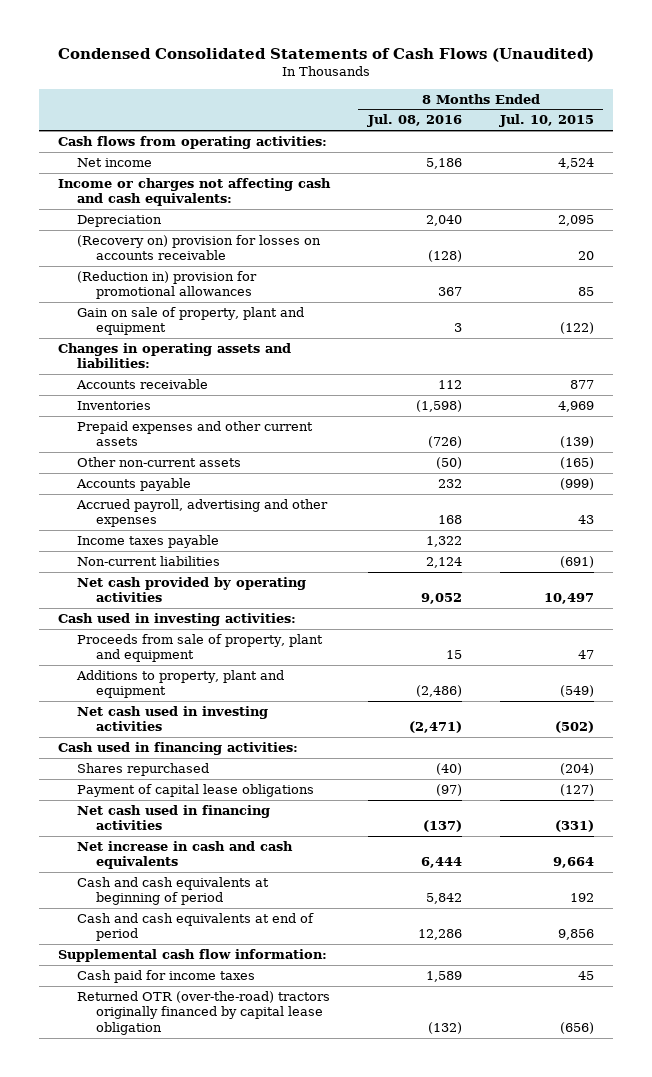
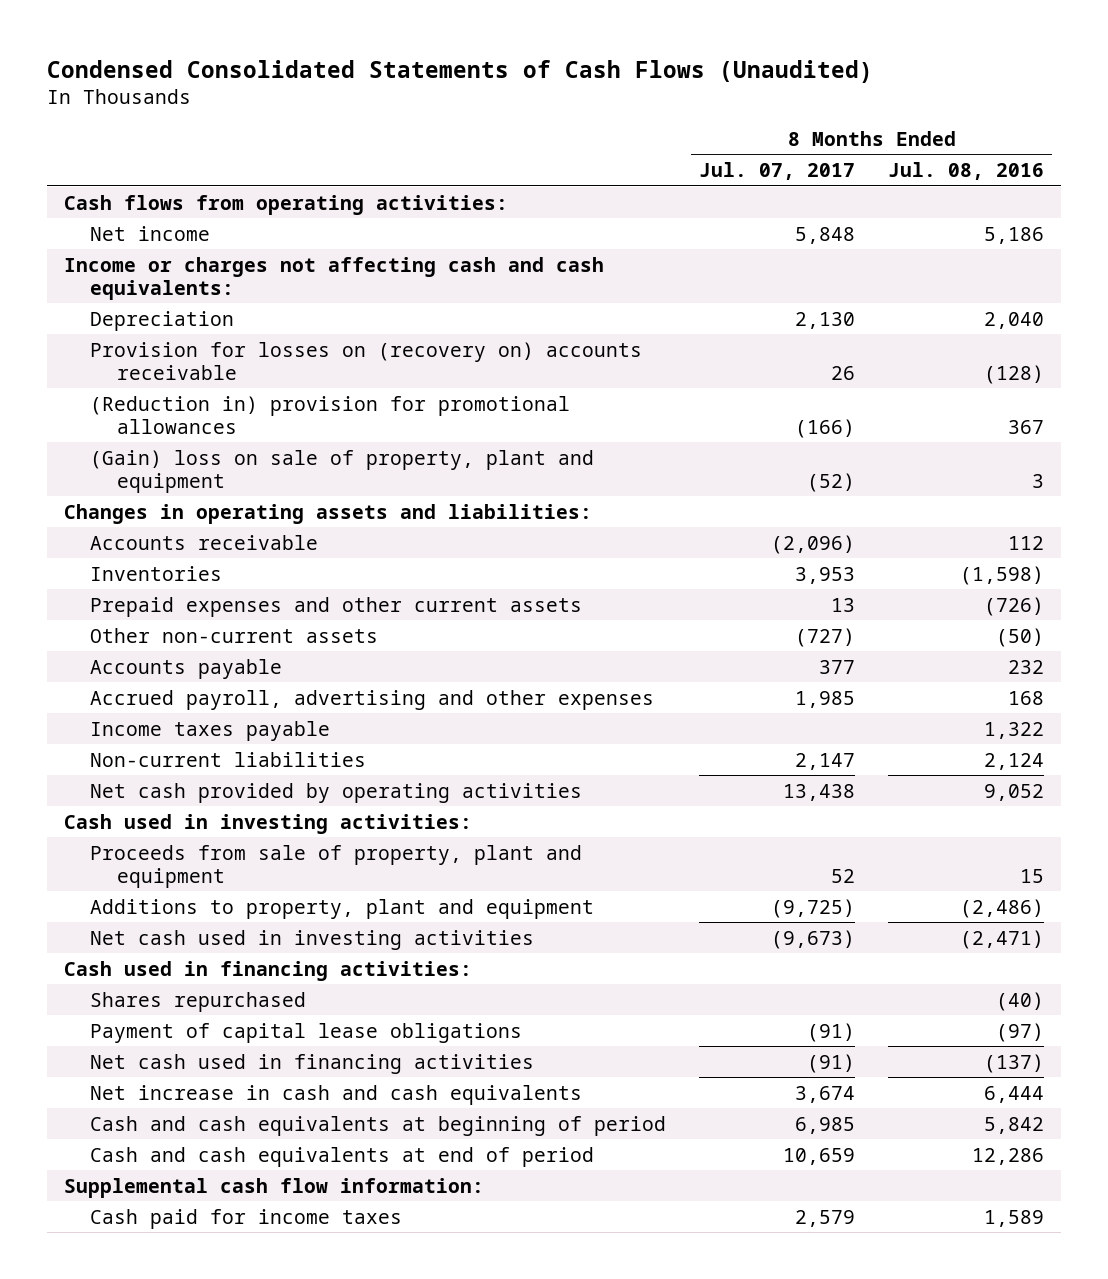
[498,114,594,128] Jul. 10, 2015 -> none
none -> [699,162,856,181] Jul. 07, 2017
[77,234,322,261] (Recovery on) provision for losses on accounts receivable -> [90,341,643,381] Provision for losses on (recovery on) accounts receivable
[77,306,305,336] Gain on sale of property, plant and equipment -> [90,449,595,494] (Gain) loss on sale of property, plant and equipment
[77,990,331,1035] Returned OTR (over-the-road) tractors originally financed by capital lease obligation -> none

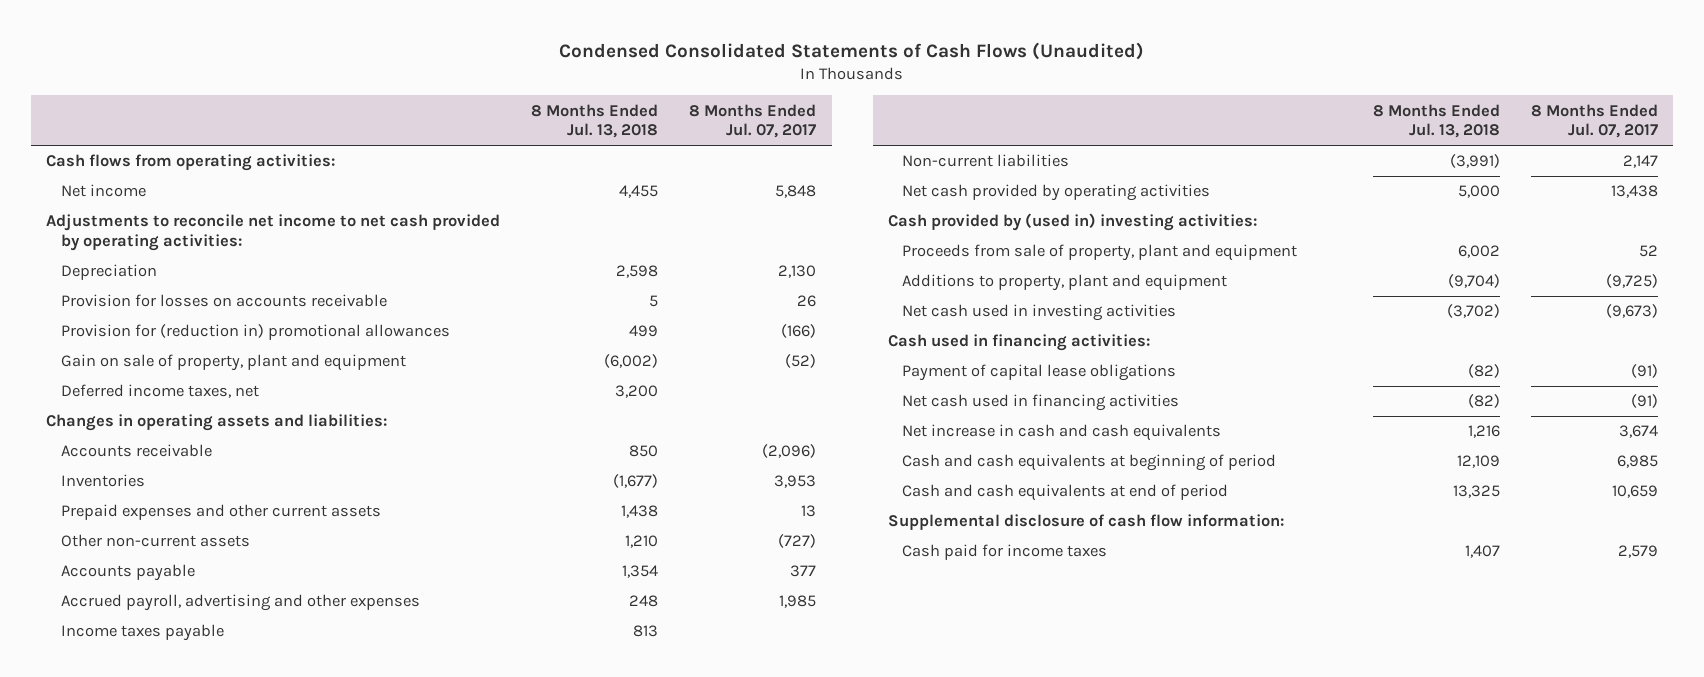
[888,162,1045,181] Jul. 08, 2016 -> none
none -> [531,103,659,139] 8 Months Ended Jul. 13, 2018
[63,256,604,301] Income or charges not affecting cash and cash equivalents: -> [46,214,501,252] Adjustments to reconcile net income to net cash provided by operating activities:
[90,341,643,381] Provision for losses on (recovery on) accounts receivable -> [60,294,387,308] Provision for losses on accounts receivable
[90,395,571,435] (Reduction in) provision for promotional allowances -> [60,324,450,341] Provision for (reduction in) promotional allowances
[90,449,595,494] (Gain) loss on sale of property, plant and equipment -> [60,354,406,372] Gain on sale of property, plant and equipment
none -> [60,384,259,399] Deferred income taxes, net
[63,813,472,834] Cash used in investing activities: -> [888,213,1258,232] Cash provided by (used in) investing activities:
[90,991,307,1012] Shares repurchased -> none
[63,1177,484,1198] Supplemental cash flow information: -> [888,514,1285,531] Supplemental disclosure of cash flow information:

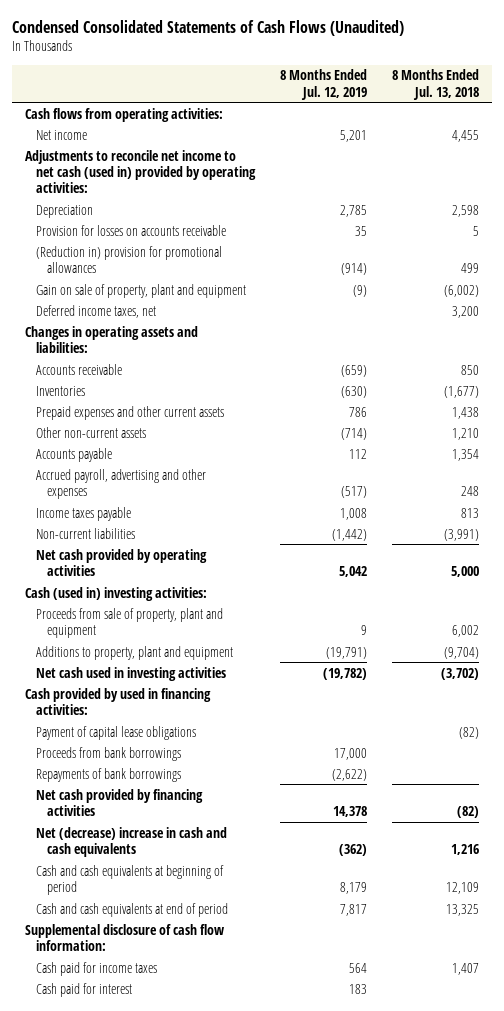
[689,103,817,139] 8 Months Ended Jul. 07, 2017 -> none
none -> [280,69,368,100] 8 Months Ended Jul. 12, 2019
[46,214,501,252] Adjustments to reconcile net income to net cash provided by operating activities: -> [24,149,257,194] Adjustments to reconcile net income to net cash (used in) provided by operating activities:
[60,324,450,341] Provision for (reduction in) promotional allowances -> [36,245,223,273] (Reduction in) provision for promotional allowances
[888,213,1258,232] Cash provided by (used in) investing activities: -> [24,586,207,601] Cash (used in) investing activities:
[888,334,1151,352] Cash used in financing activities: -> [24,687,211,715] Cash provided by used in financing activities:
none -> [36,746,182,761] Proceeds from bank borrowings
none -> [36,767,182,782] Repayments of bank borrowings
[902,394,1180,412] Net cash used in financing activities -> [36,788,204,816] Net cash provided by financing activities
[902,424,1222,442] Net increase in cash and cash equivalents -> [36,826,228,857] Net (decrease) increase in cash and cash equivalents
none -> [36,982,133,997] Cash paid for interest

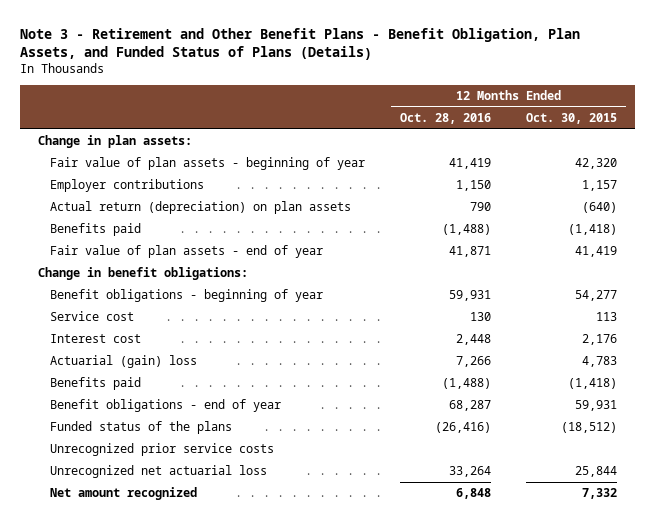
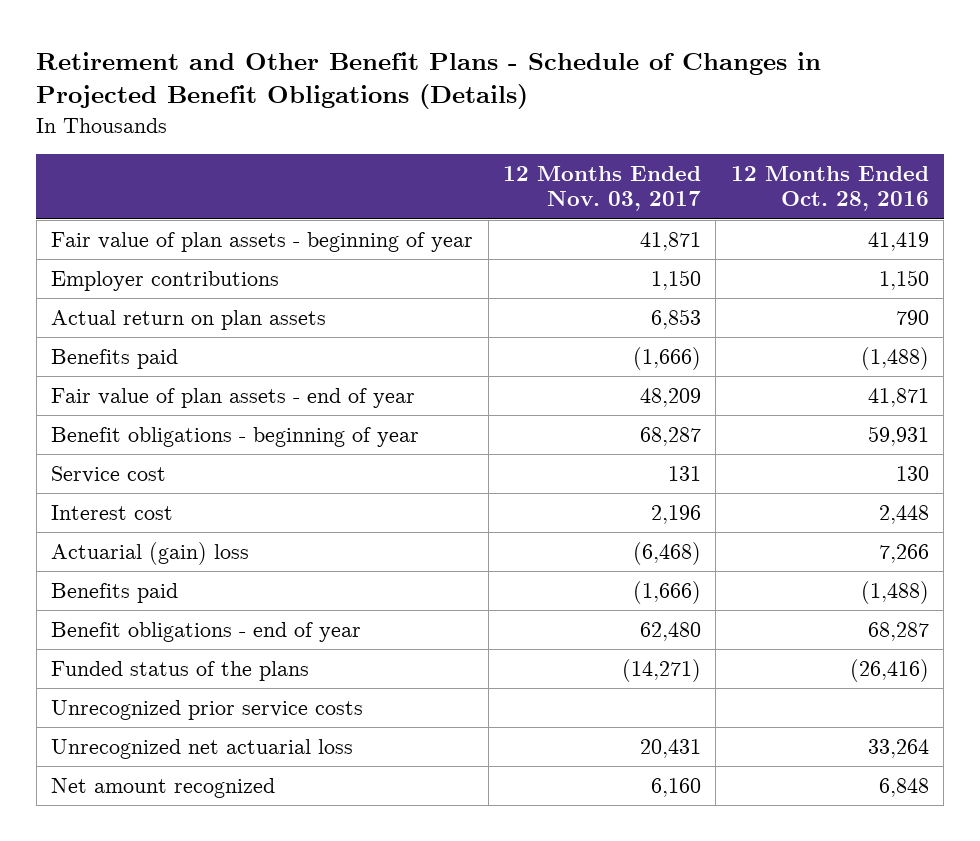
[20,27,581,61] Note 3 - Retirement and Other Benefit Plans - Benefit Obligation, Plan Assets, and Funded Status of Plans (Details) -> [36,51,822,110] Retirement and Other Benefit Plans - Schedule of Changes in Projected Benefit Obligations (Details)
[526,113,618,125] Oct. 30, 2015 -> none
none -> [502,166,701,212] 12 Months Ended Nov. 03, 2017
[38,135,193,149] Change in plan assets: -> none
[49,201,351,215] Actual return (depreciation) on plan assets -> [51,310,327,331] Actual return on plan assets
[38,267,249,281] Change in benefit obligations: -> none

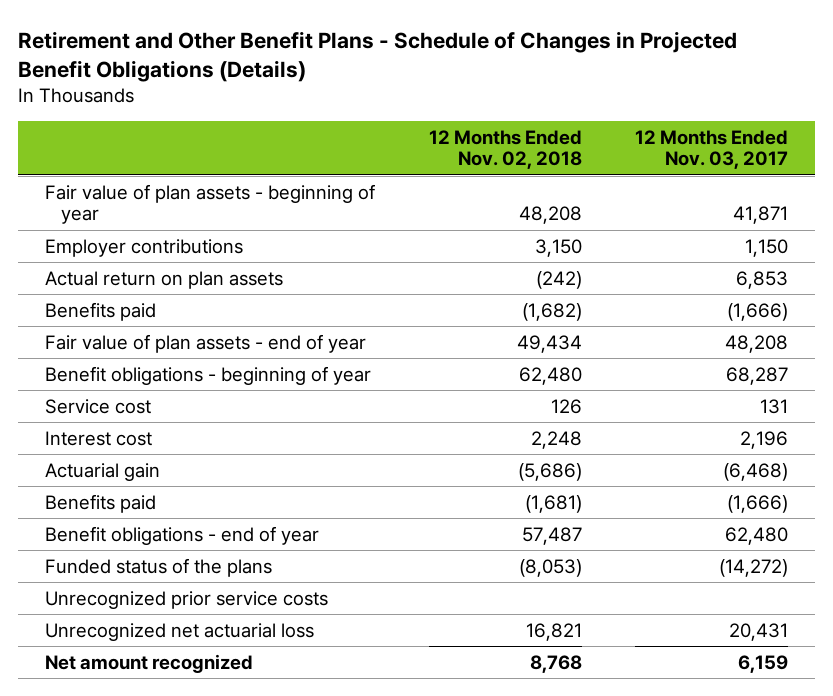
[730,166,929,212] 12 Months Ended Oct. 28, 2016 -> none
none -> [428,129,582,170] 12 Months Ended Nov. 02, 2018
[639,388,701,408] 48,209 -> [725,334,789,353] 48,208
[51,542,250,566] Actuarial (gain) loss -> [45,462,161,481] Actuarial gain
[621,659,701,683] (14,271) -> [719,558,789,577] (14,272)
[650,778,701,798] 6,160 -> [738,654,789,673] 6,159

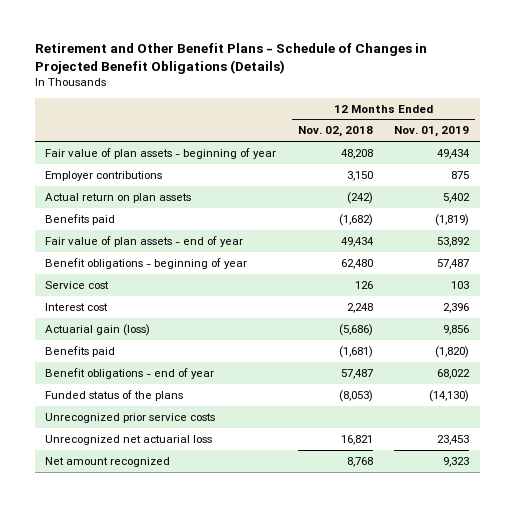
[635,129,789,170] 12 Months Ended Nov. 03, 2017 -> none
none -> [394,126,470,138] Nov. 01, 2019
[45,462,161,481] Actuarial gain -> [45,323,151,336] Actuarial gain (loss)

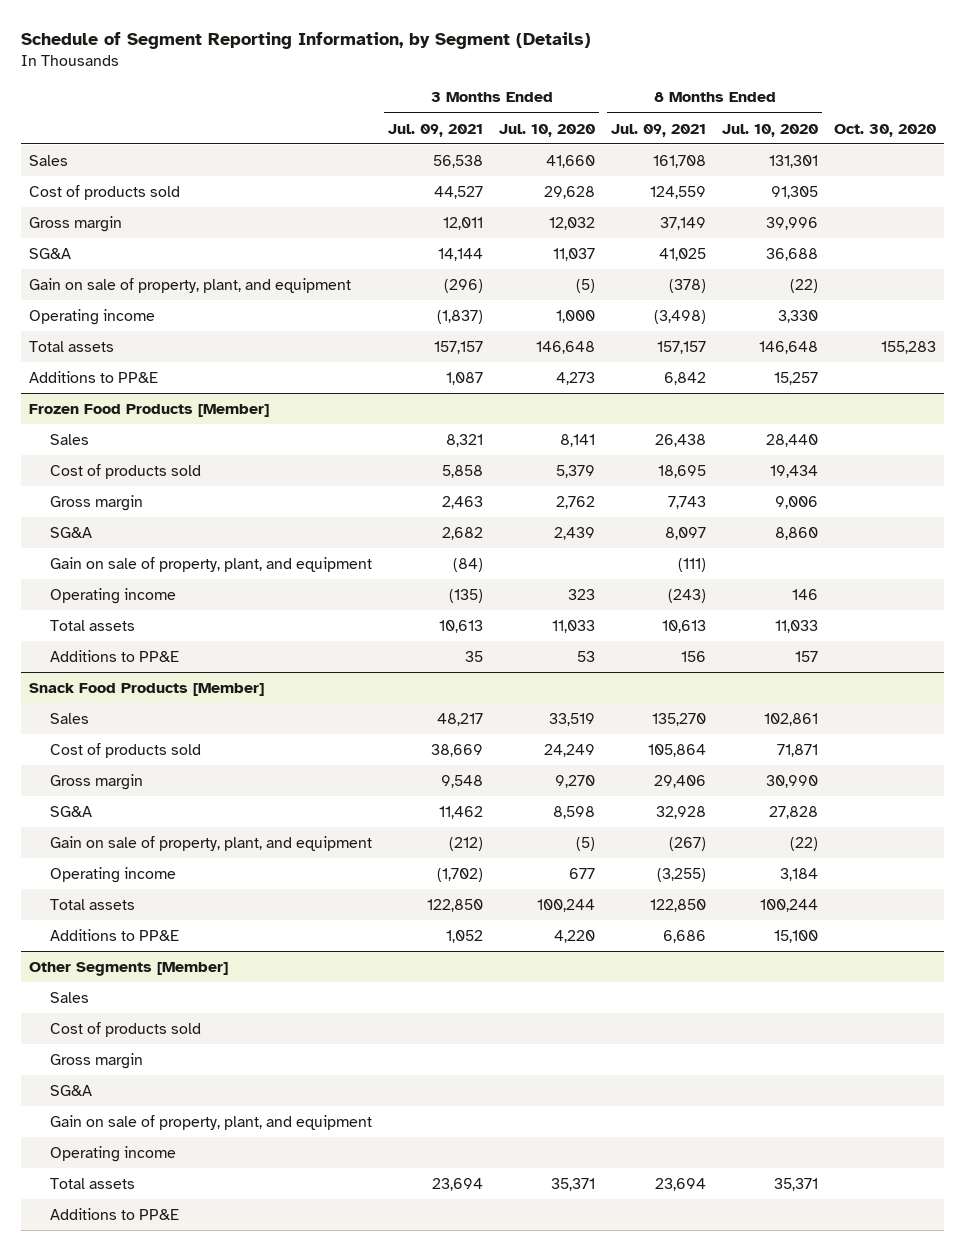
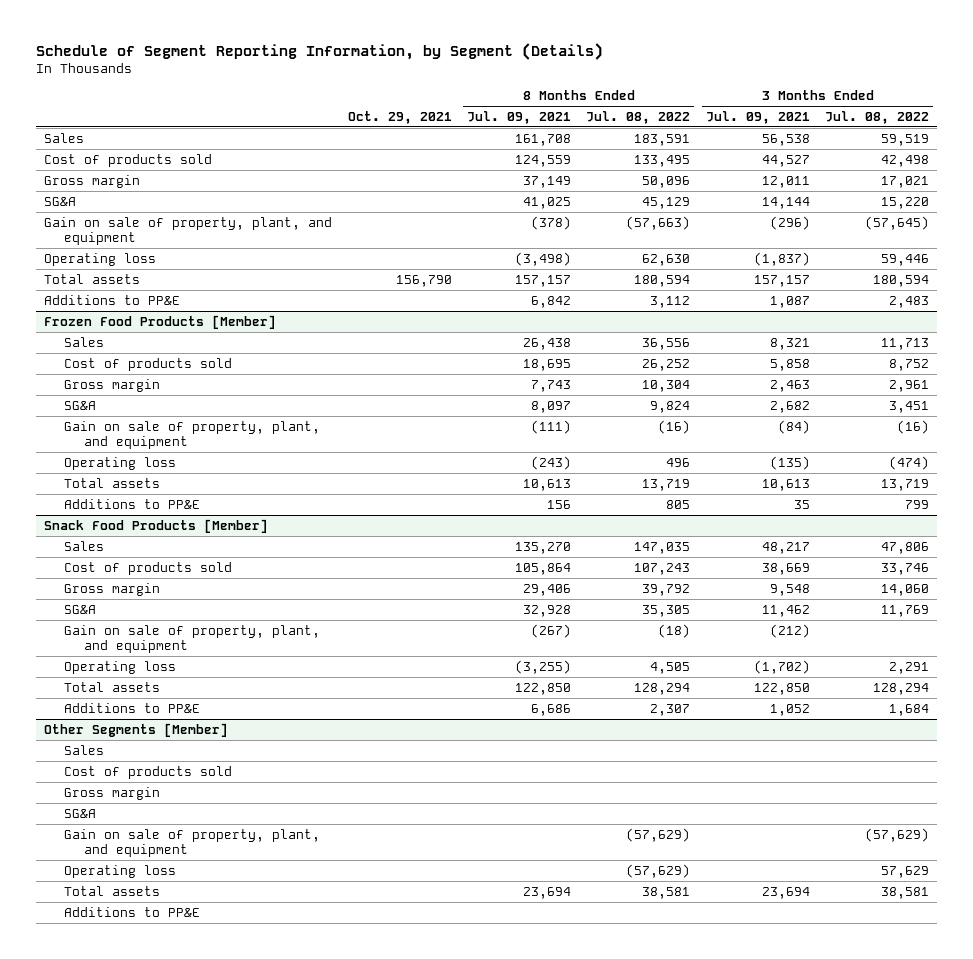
[499,123,596,137] Jul. 10, 2020 -> none
[722,123,819,137] Jul. 10, 2020 -> none
[834,123,937,137] Oct. 30, 2020 -> none
none -> [347,110,452,124] Oct. 29, 2021
none -> [586,110,691,124] Jul. 08, 2022
none -> [825,110,930,124] Jul. 08, 2022
[28,308,155,325] Operating income -> [44,252,157,266] Operating loss
[50,587,177,604] Operating income -> [63,456,176,470] Operating loss
[50,866,177,883] Operating income -> [63,660,176,674] Operating loss
[50,1145,177,1162] Operating income -> [63,864,176,878] Operating loss

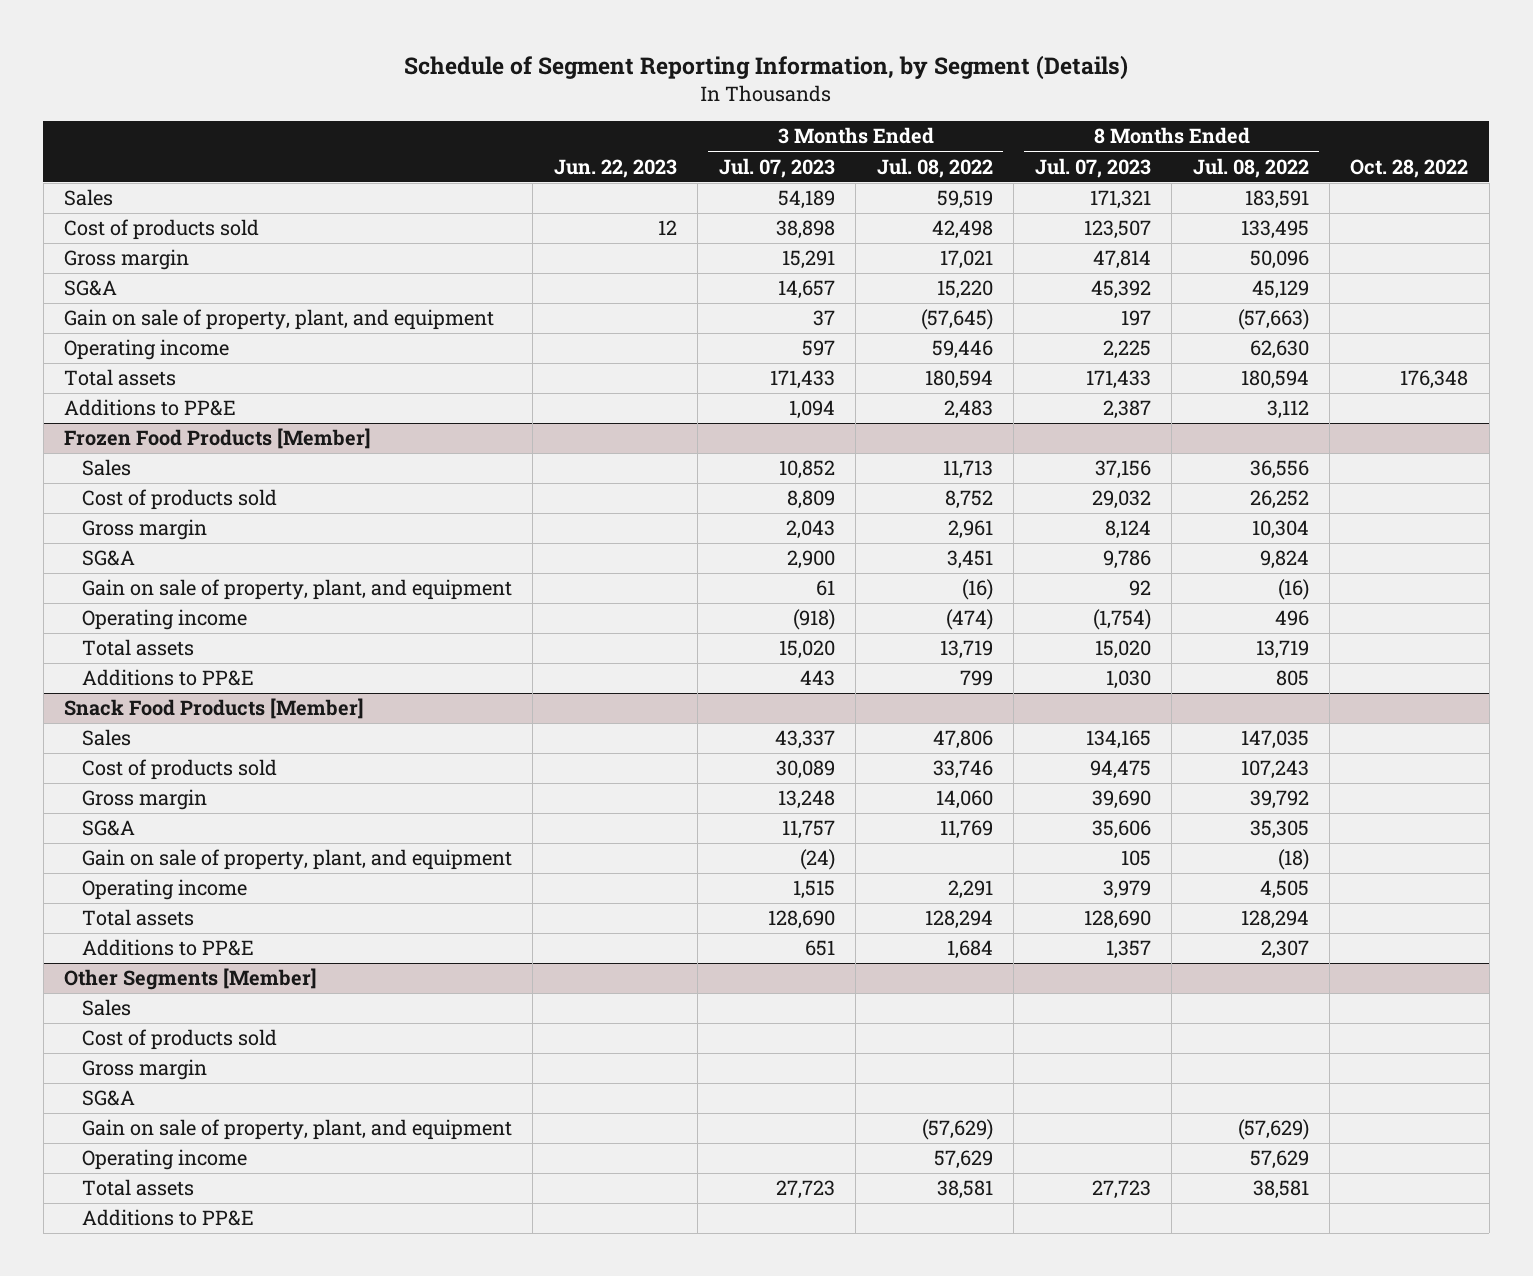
[347,110,452,124] Oct. 29, 2021 -> none
[466,110,571,124] Jul. 09, 2021 -> none
[705,110,810,124] Jul. 09, 2021 -> none
none -> [553,158,677,178] Jun. 22, 2023
none -> [718,157,835,178] Jul. 07, 2023
none -> [1034,157,1151,178] Jul. 07, 2023
none -> [1350,158,1469,178] Oct. 28, 2022
[44,252,157,266] Operating loss -> [64,339,230,361] Operating income
[63,456,176,470] Operating loss -> [81,609,247,631] Operating income
[63,660,176,674] Operating loss -> [81,879,247,901] Operating income
[63,864,176,878] Operating loss -> [81,1149,247,1171] Operating income
[626,863,691,878] (57,629) -> [1249,1150,1309,1170] 57,629

